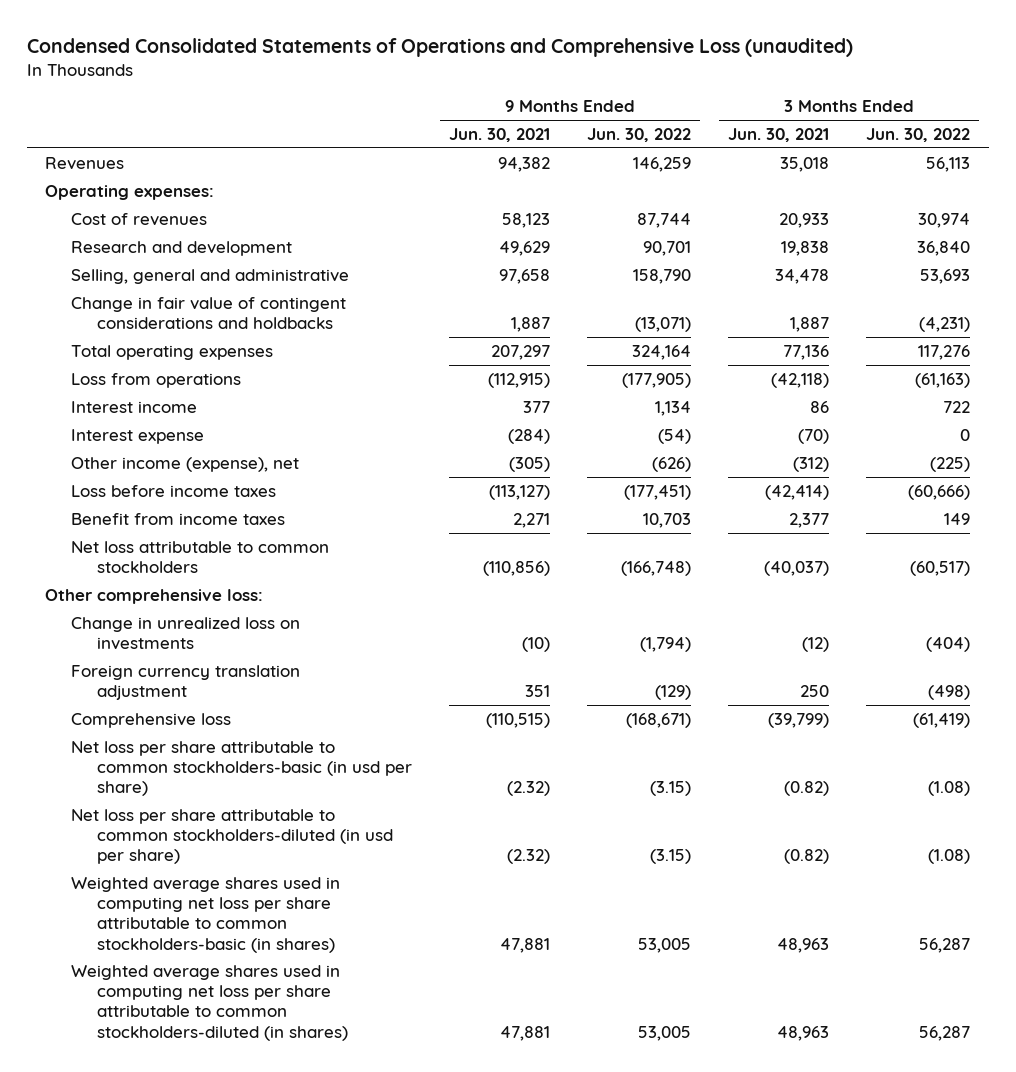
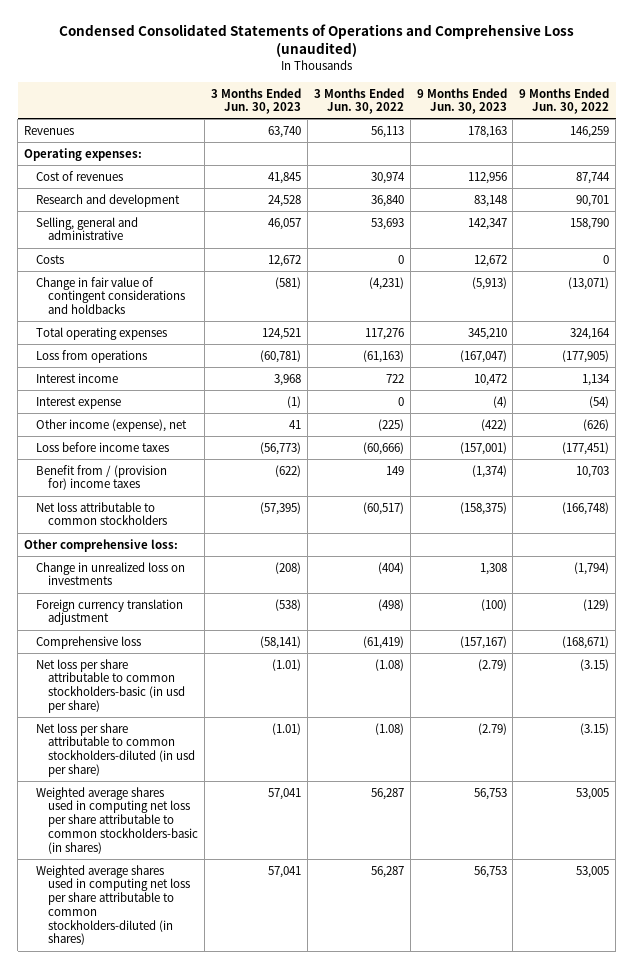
[449,127,551,142] Jun. 30, 2021 -> none
[728,127,830,142] Jun. 30, 2021 -> none
none -> [210,87,301,115] 3 Months Ended Jun. 30, 2023
none -> [416,87,507,115] 9 Months Ended Jun. 30, 2023
none -> [36,254,65,264] Costs
[71,512,286,525] Benefit from income taxes -> [36,464,168,491] Benefit from / (provision for) income taxes

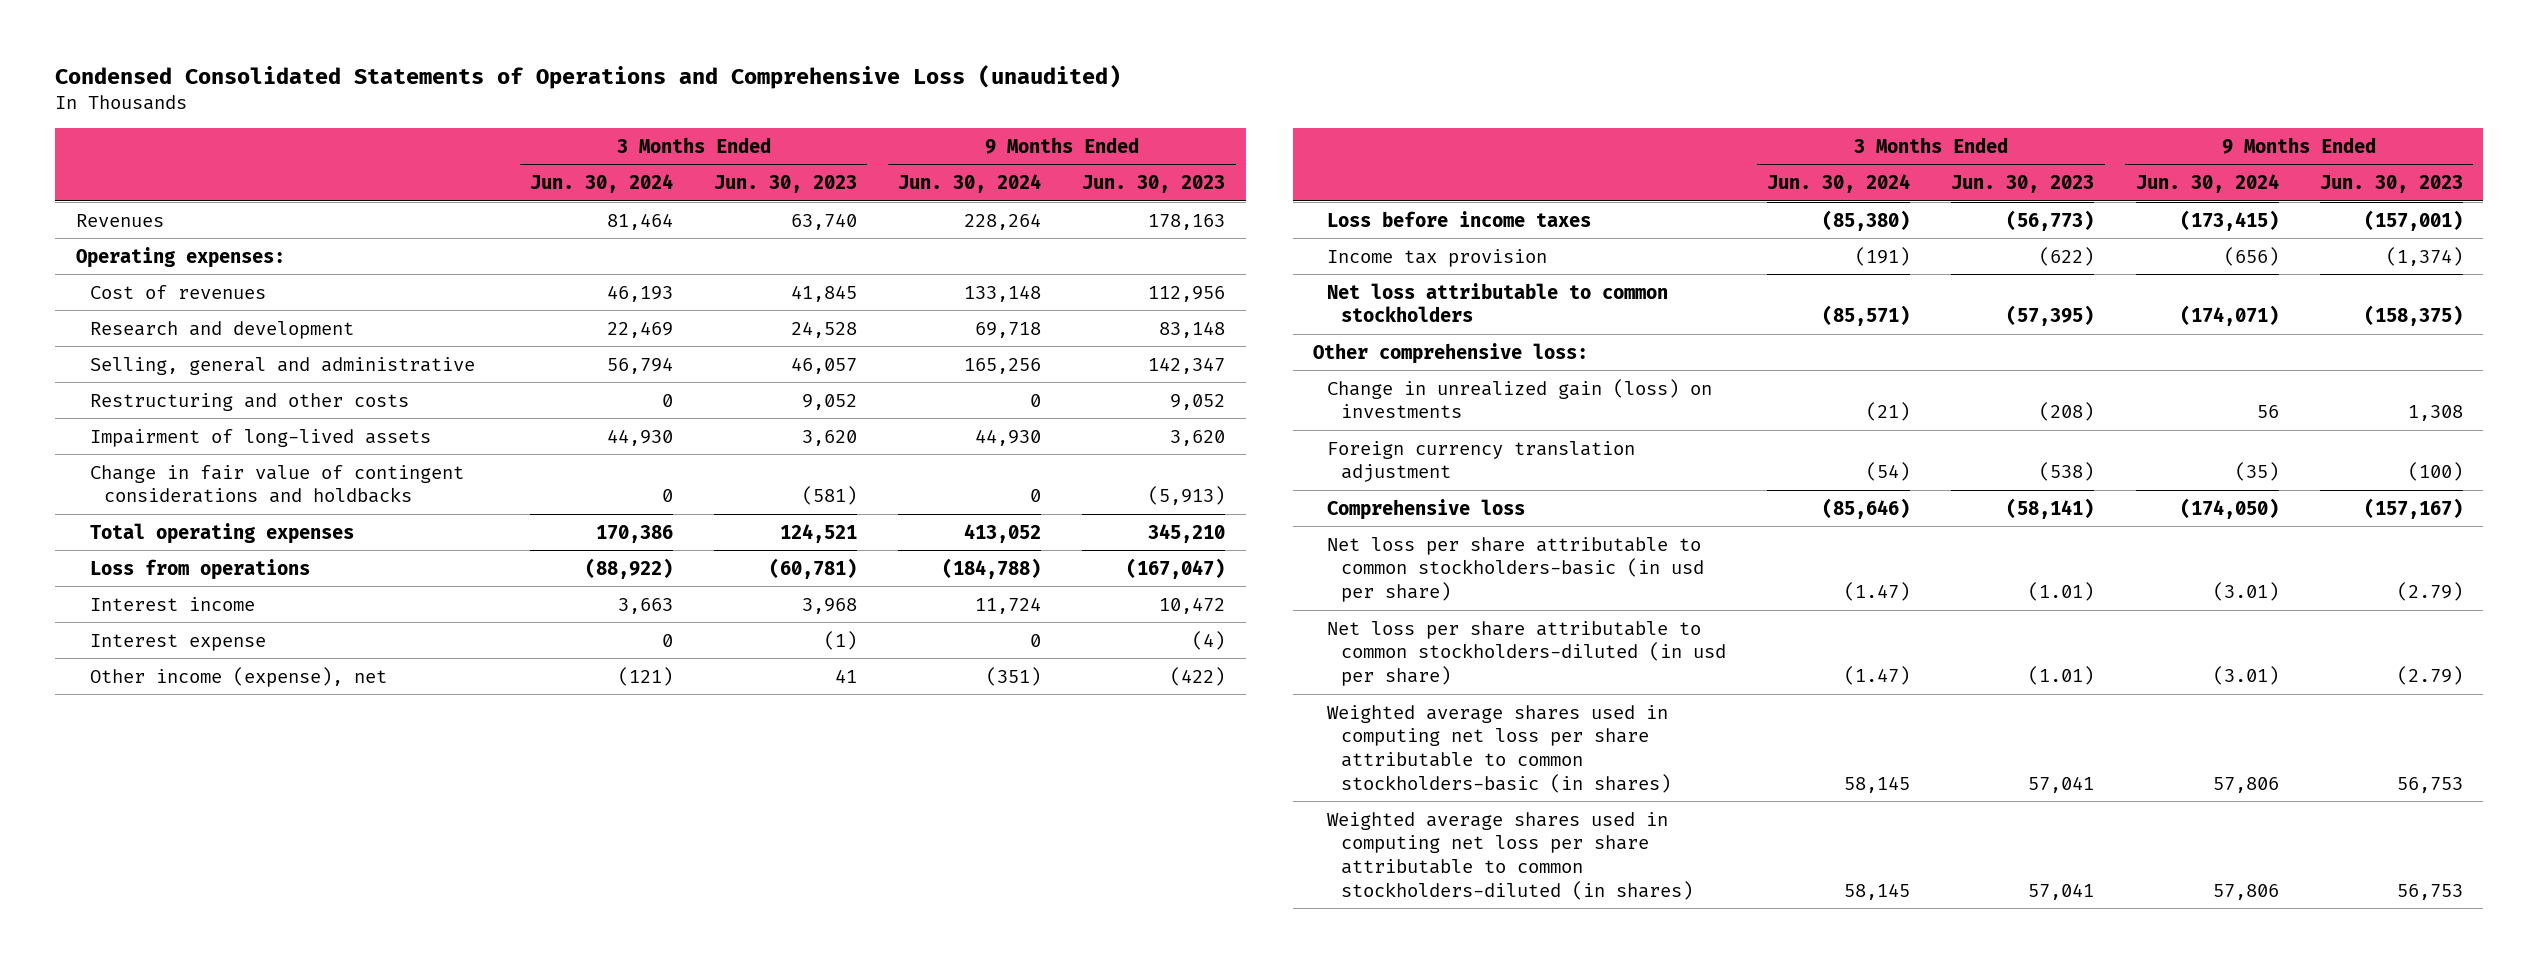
[313,87,404,115] 3 Months Ended Jun. 30, 2022 -> none
[519,87,610,115] 9 Months Ended Jun. 30, 2022 -> none
none -> [529,174,673,194] Jun. 30, 2024
none -> [898,174,1042,194] Jun. 30, 2024
[36,254,65,264] Costs -> [89,392,409,411] Restructuring and other costs
[267,254,301,267] 12,672 -> [802,393,858,410] 9,052
[473,254,507,267] 12,672 -> [1170,393,1226,410] 9,052
none -> [89,428,431,447] Impairment of long-lived assets
[36,464,168,491] Benefit from / (provision for) income taxes -> [1327,248,1548,267] Income tax provision
[36,561,186,586] Change in unrealized loss on investments -> [1327,378,1713,419] Change in unrealized gain (loss) on investments

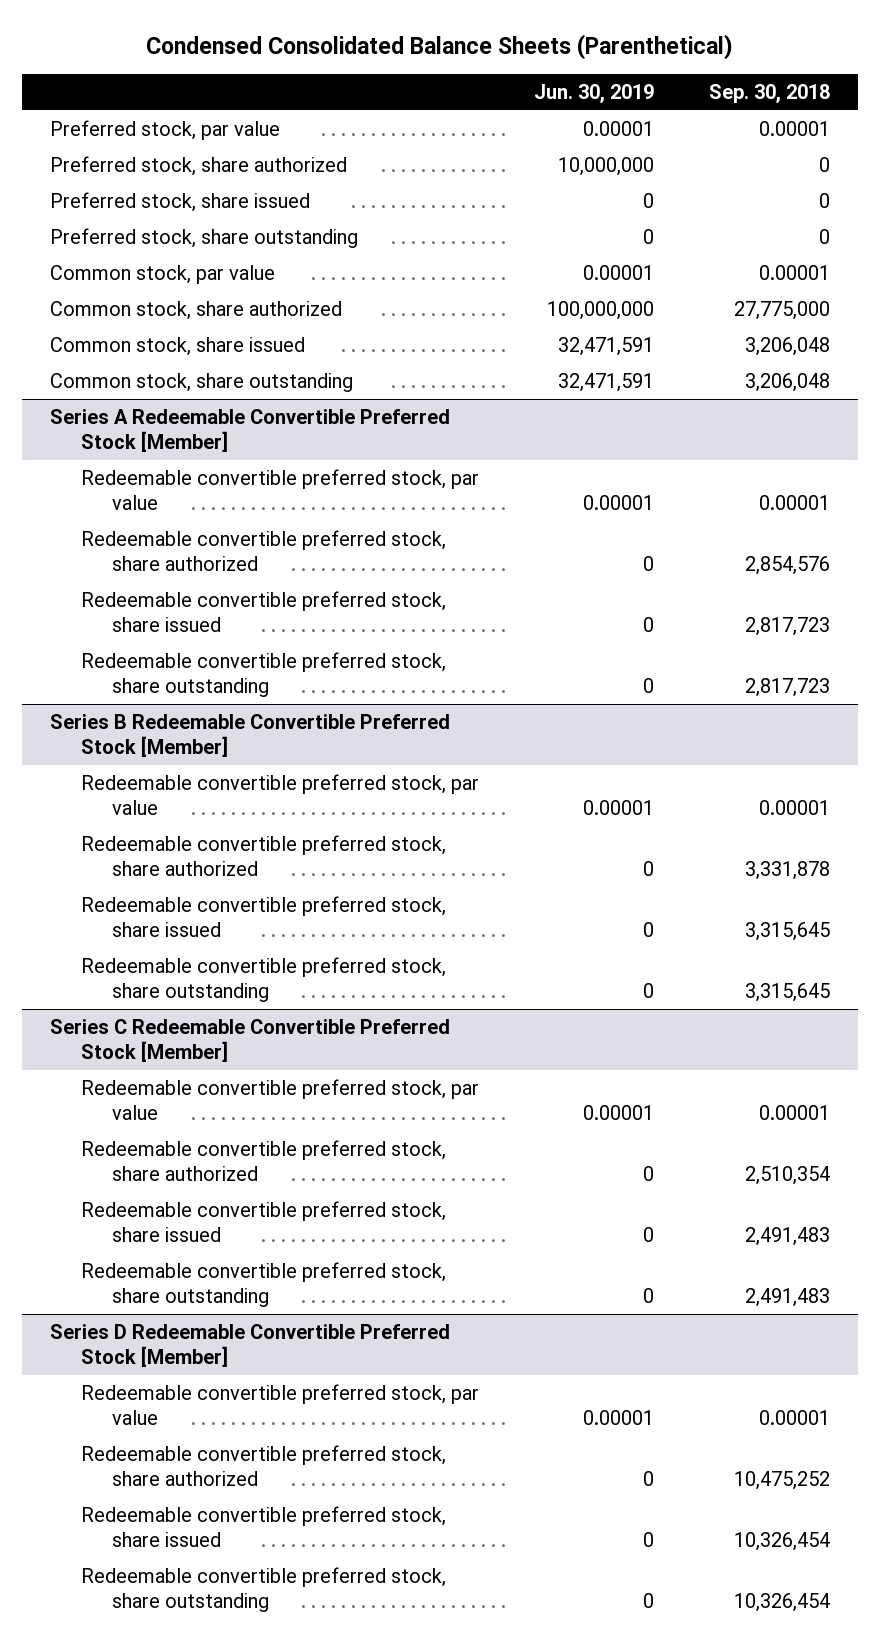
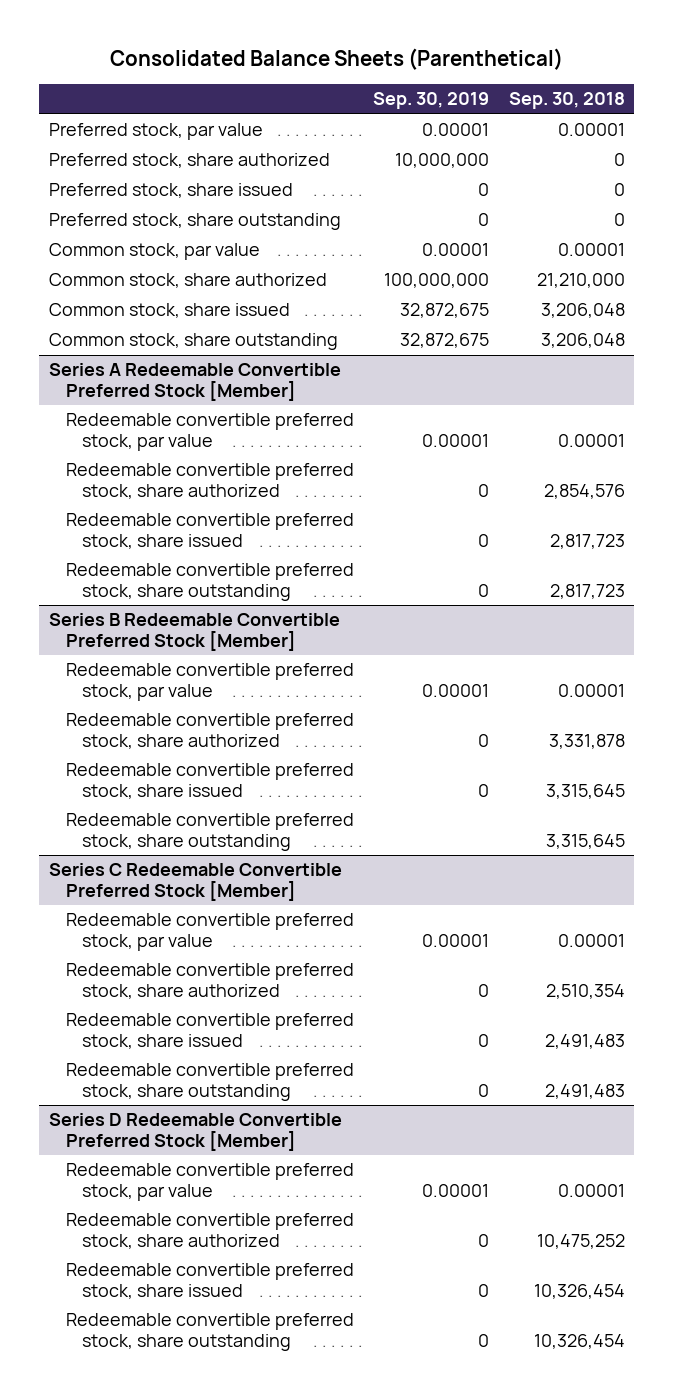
[145,33,733,60] Condensed Consolidated Balance Sheets (Parenthetical) -> [109,48,563,71] Consolidated Balance Sheets (Parenthetical)
[533,83,654,103] Jun. 30, 2019 -> none
none -> [373,92,490,110] Sep. 30, 2019
[733,301,830,321] 27,775,000 -> [536,273,625,289] 21,210,000

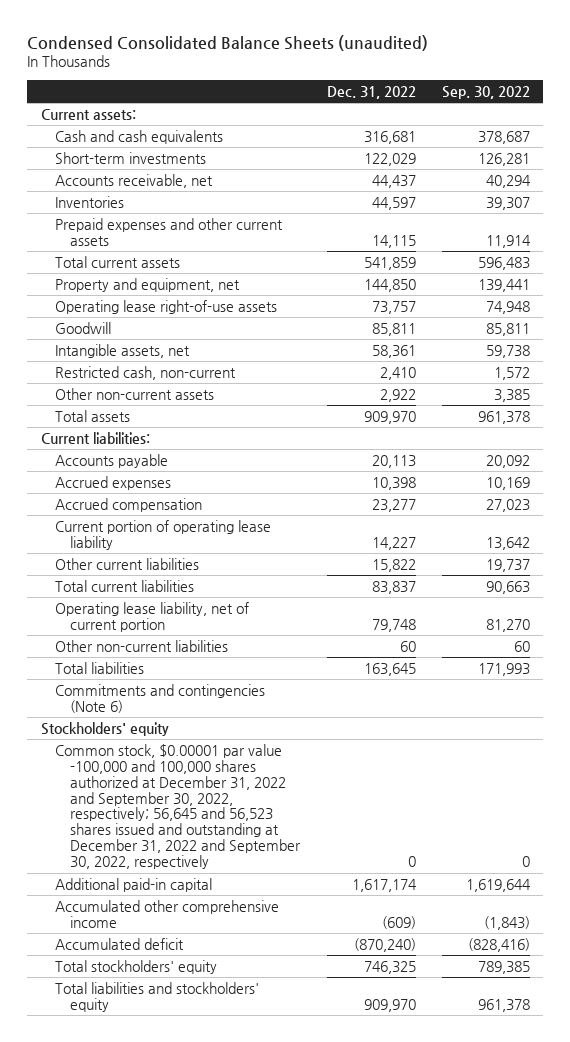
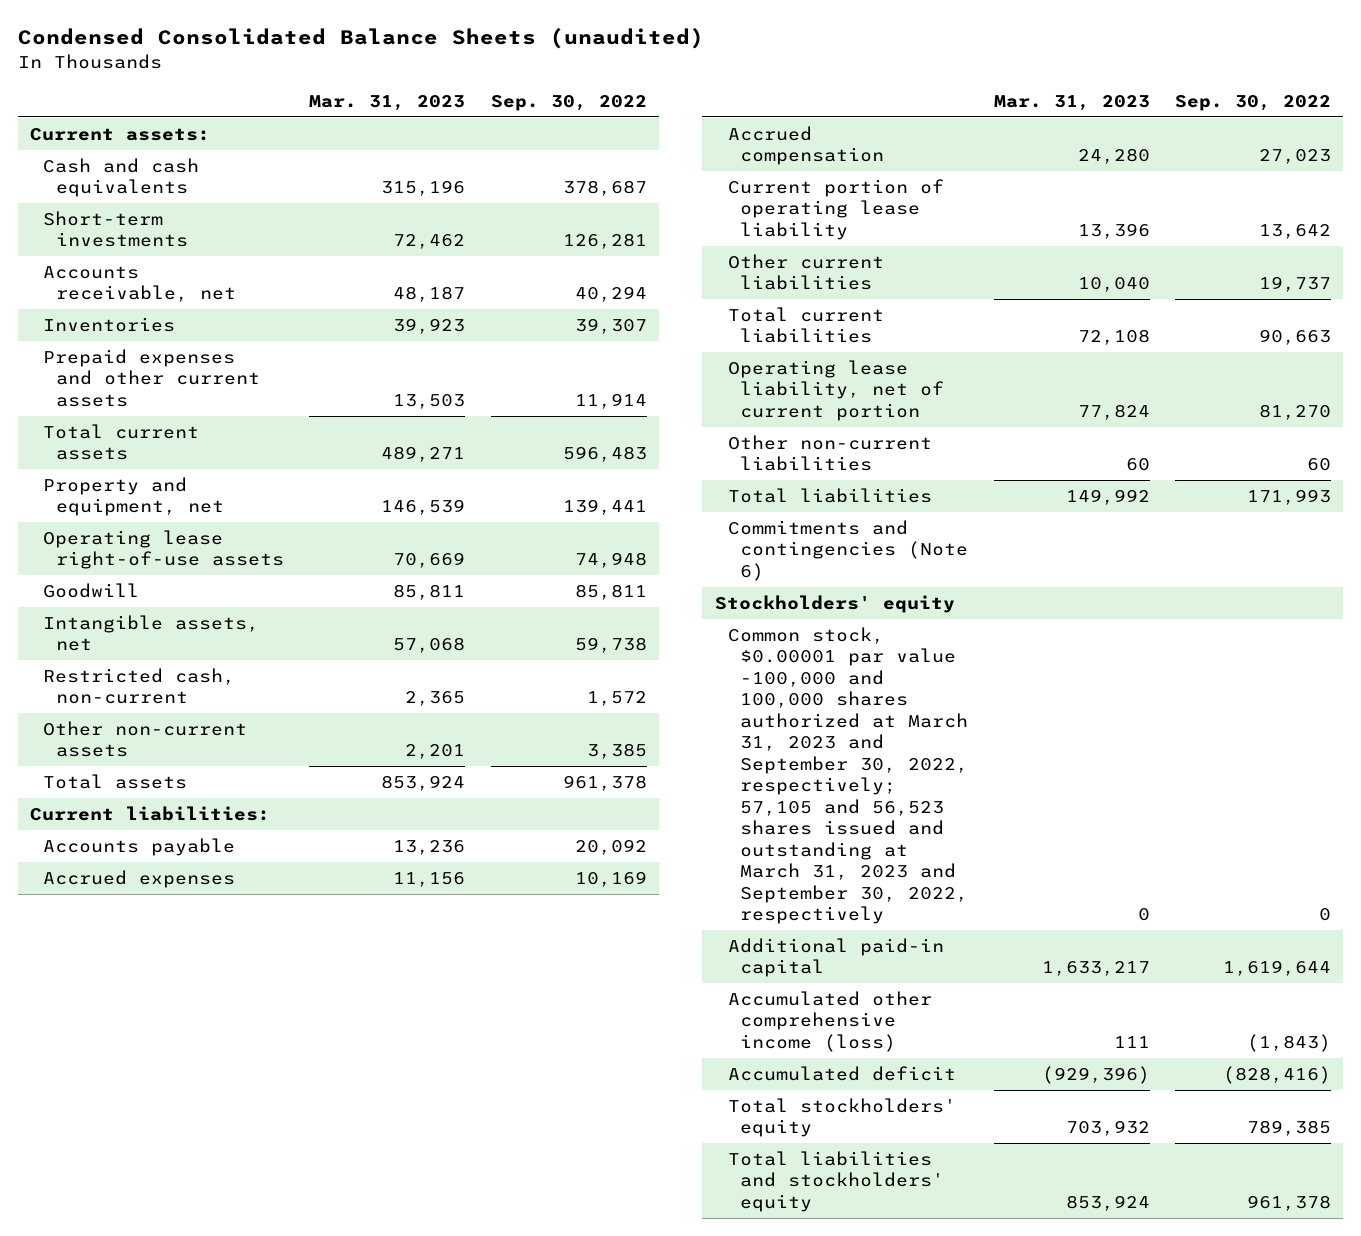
[326,85,416,99] Dec. 31, 2022 -> none
none -> [309,94,466,111] Mar. 31, 2023
[55,743,302,870] Common stock, $0.00001 par value -100,000 and 100,000 shares authorized at December 31, 2022 and September 30, 2022, respectively; 56,645 and 56,523 shares issued and outstanding at December 31, 2022 and September 30, 2022, respectively -> [727,626,969,925] Common stock, $0.00001 par value -100,000 and 100,000 shares authorized at March 31, 2023 and September 30, 2022, respectively; 57,105 and 56,523 shares issued and outstanding at March 31, 2023 and September 30, 2022, respectively
[55,899,280,928] Accumulated other comprehensive income -> [727,990,932,1052] Accumulated other comprehensive income (loss)

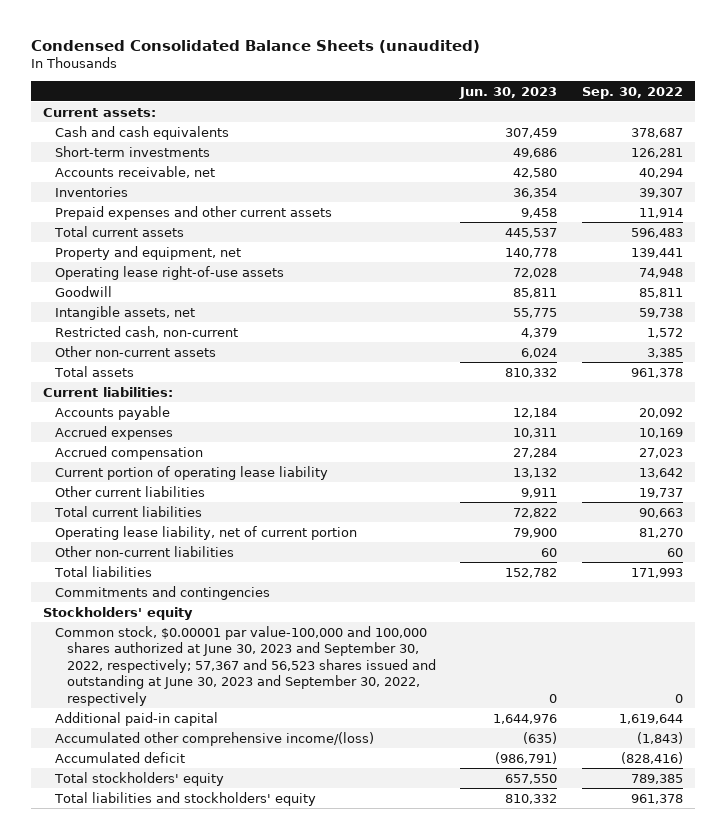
[309,94,466,111] Mar. 31, 2023 -> none
none -> [459,86,558,99] Jun. 30, 2023
[727,519,969,581] Commitments and contingencies (Note 6) -> [55,585,271,600] Commitments and contingencies
[727,626,969,925] Common stock, $0.00001 par value -100,000 and 100,000 shares authorized at March 31, 2023 and September 30, 2022, respectively; 57,105 and 56,523 shares issued and outstanding at March 31, 2023 and September 30, 2022, respectively -> [55,625,436,706] Common stock, $0.00001 par value-100,000 and 100,000 shares authorized at June 30, 2023 and September 30, 2022, respectively; 57,367 and 56,523 shares issued and outstanding at June 30, 2023 and September 30, 2022, respectively
[727,990,932,1052] Accumulated other comprehensive income (loss) -> [55,731,375,746] Accumulated other comprehensive income/(loss)

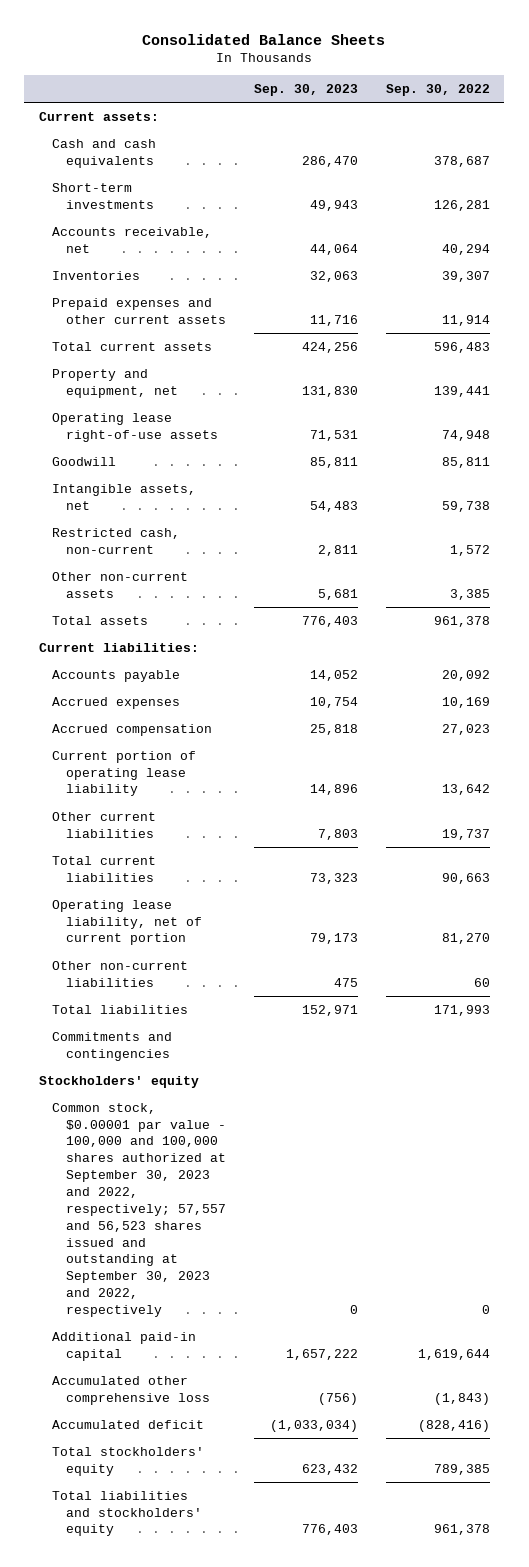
[31,39,481,53] Condensed Consolidated Balance Sheets (unaudited) -> [142,33,386,45] Consolidated Balance Sheets
[459,86,558,99] Jun. 30, 2023 -> none
none -> [254,83,359,96] Sep. 30, 2023
[55,625,436,706] Common stock, $0.00001 par value-100,000 and 100,000 shares authorized at June 30, 2023 and September 30, 2022, respectively; 57,367 and 56,523 shares issued and outstanding at June 30, 2023 and September 30, 2022, respectively -> [52,1102,226,1317] Common stock, $0.00001 par value - 100,000 and 100,000 shares authorized at September 30, 2023 and 2022, respectively; 57,557 and 56,523 shares issued and outstanding at September 30, 2023 and 2022, respectively
[55,731,375,746] Accumulated other comprehensive income/(loss) -> [52,1375,210,1405] Accumulated other comprehensive loss

